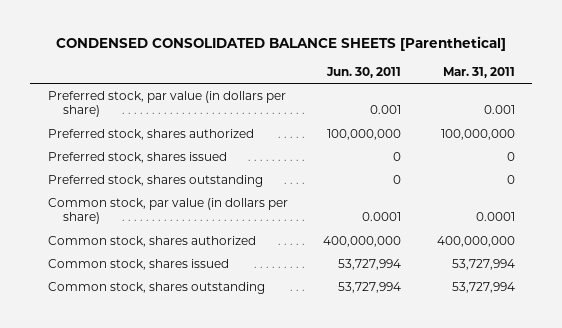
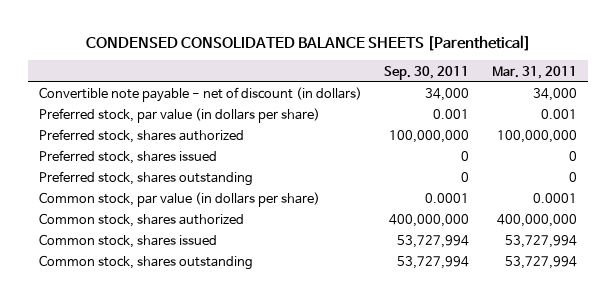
[326,66,402,78] Jun. 30, 2011 -> none
none -> [384,65,470,80] Sep. 30, 2011
none -> [38,87,362,103] Convertible note payable - net of discount (in dollars)

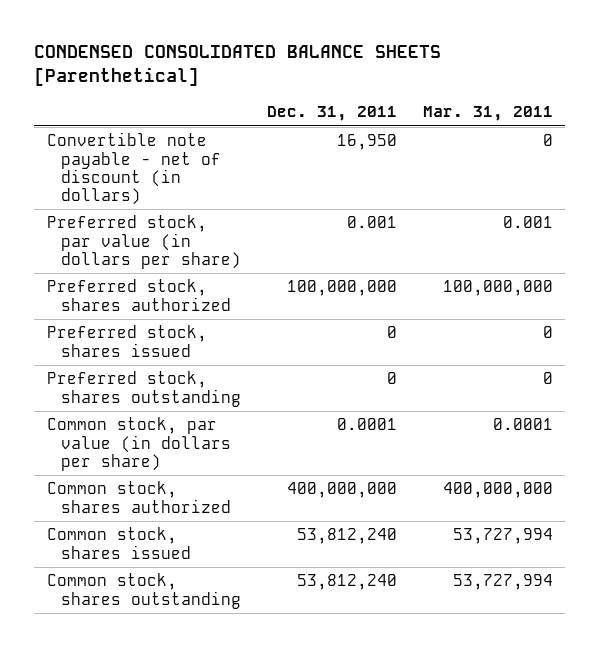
[384,65,470,80] Sep. 30, 2011 -> none
none -> [266,106,397,122] Dec. 31, 2011
[532,88,577,102] 34,000 -> [542,134,553,147] 0

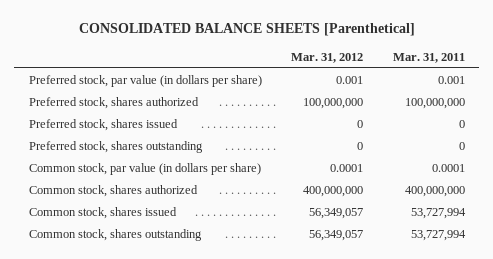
[34,45,442,87] CONDENSED CONSOLIDATED BALANCE SHEETS [Parenthetical] -> [78,23,415,37] CONSOLIDATED BALANCE SHEETS [Parenthetical]
[266,106,397,122] Dec. 31, 2011 -> none
none -> [291,52,364,63] Mar. 31, 2012
[46,132,222,206] Convertible note payable - net of discount (in dollars) -> none

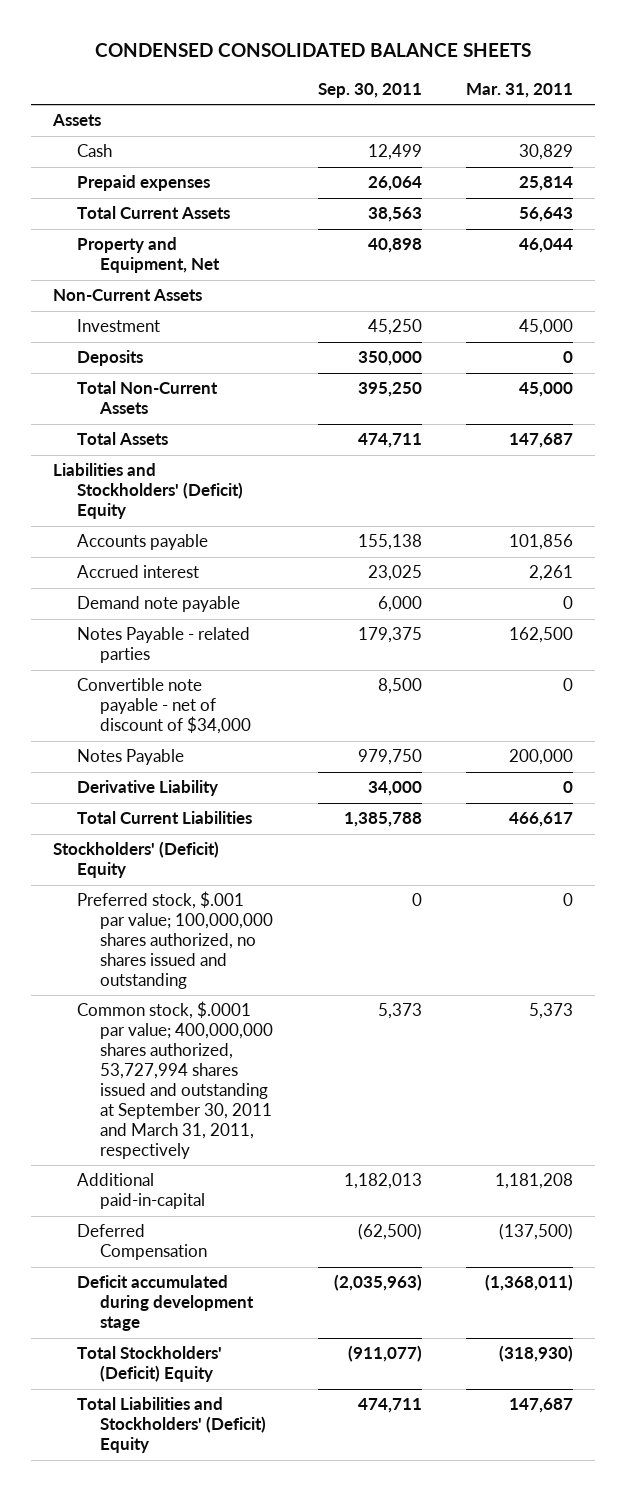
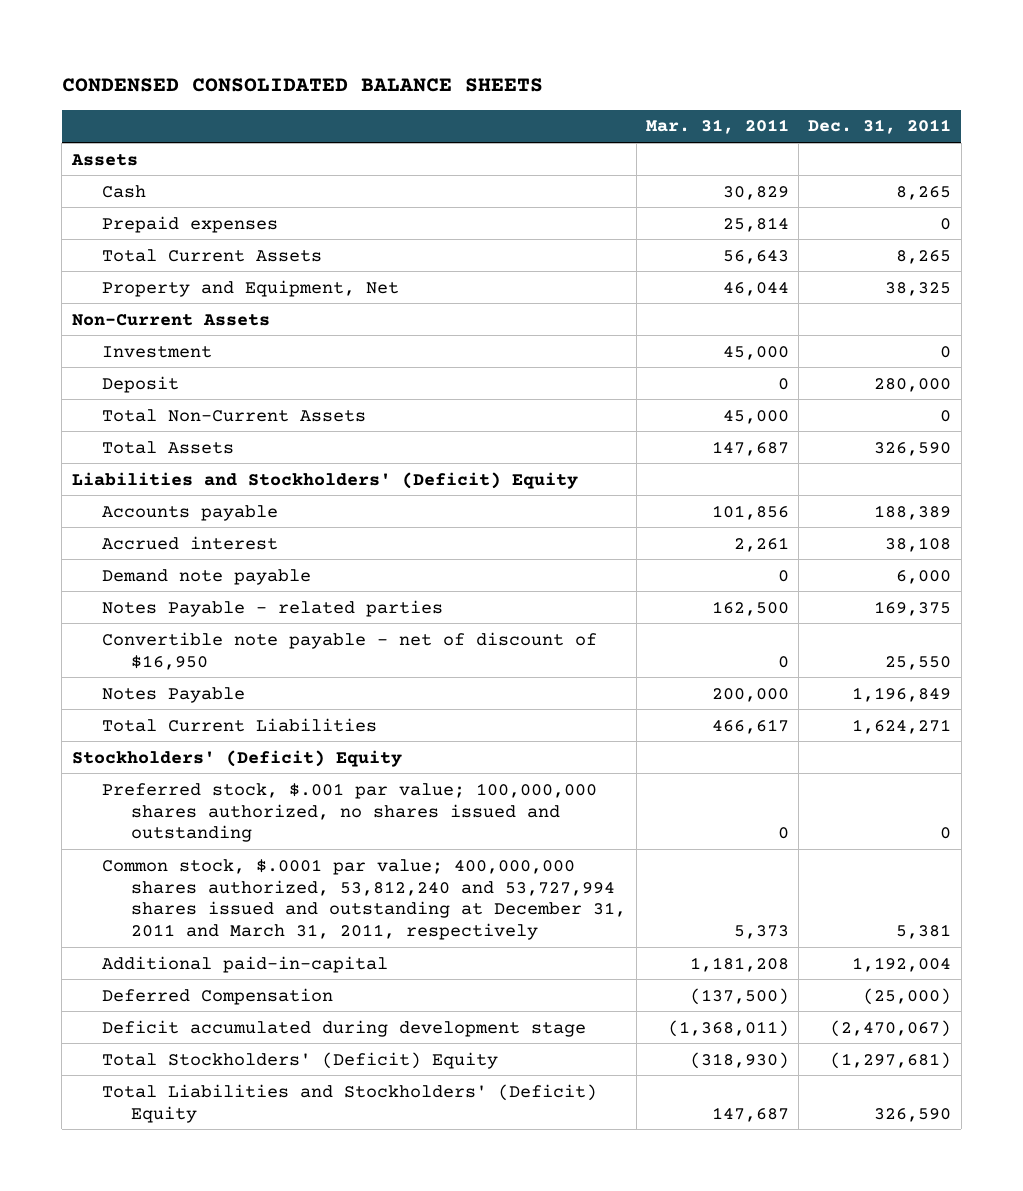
[317,82,422,98] Sep. 30, 2011 -> none
none -> [808,119,952,135] Dec. 31, 2011
[76,350,143,367] Deposits -> [101,375,179,393] Deposit
[76,678,252,735] Convertible note payable - net of discount of $34,000 -> [101,631,597,670] Convertible note payable - net of discount of $16,950
[76,780,218,797] Derivative Liability -> none
[76,1001,274,1160] Common stock, $.0001 par value; 400,000,000 shares authorized, 53,727,994 shares issued and outstanding at September 30, 2011 and March 31, 2011, respectively -> [101,858,627,941] Common stock, $.0001 par value; 400,000,000 shares authorized, 53,812,240 and 53,727,994 shares issued and outstanding at December 31, 2011 and March 31, 2011, respectively

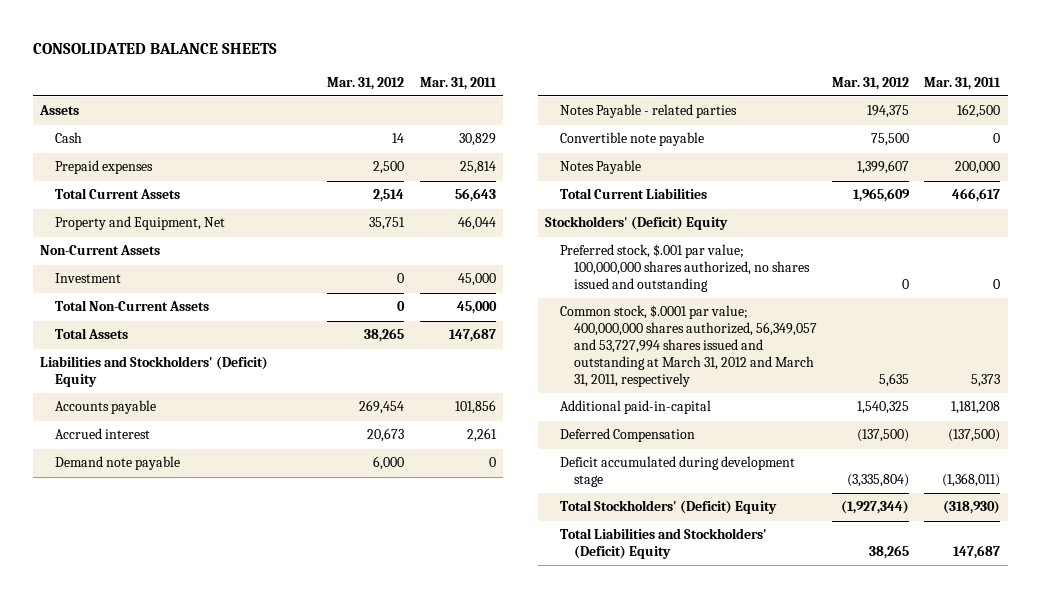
[61,77,543,92] CONDENSED CONSOLIDATED BALANCE SHEETS -> [32,43,277,55] CONSOLIDATED BALANCE SHEETS
[808,119,952,135] Dec. 31, 2011 -> none
none -> [327,76,405,90] Mar. 31, 2012
[101,375,179,393] Deposit -> none
[101,631,597,670] Convertible note payable - net of discount of $16,950 -> [559,132,704,147] Convertible note payable
[101,858,627,941] Common stock, $.0001 par value; 400,000,000 shares authorized, 53,812,240 and 53,727,994 shares issued and outstanding at December 31, 2011 and March 31, 2011, respectively -> [559,305,818,388] Common stock, $.0001 par value; 400,000,000 shares authorized, 56,349,057 and 53,727,994 shares issued and outstanding at March 31, 2012 and March 31, 2011, respectively

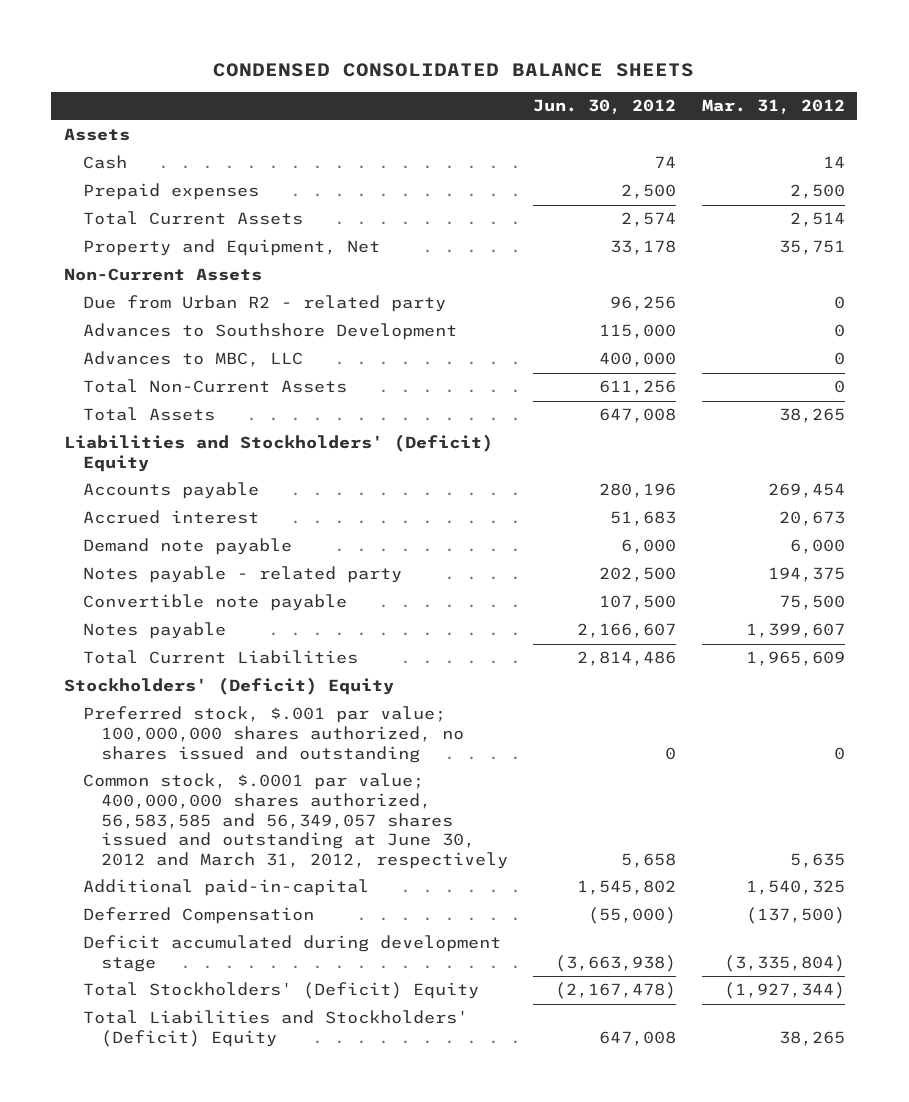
[32,43,277,55] CONSOLIDATED BALANCE SHEETS -> [213,63,695,78] CONDENSED CONSOLIDATED BALANCE SHEETS
[419,76,497,90] Mar. 31, 2011 -> none
none -> [533,99,677,115] Jun. 30, 2012
[54,273,121,284] Investment -> none
none -> [82,295,446,313] Due from Urban R2 - related party
none -> [82,323,457,341] Advances to Southshore Development
none -> [82,351,303,368] Advances to MBC, LLC
[559,104,737,119] Notes Payable - related parties -> [82,566,402,584] Notes payable - related party
[559,160,641,175] Notes Payable -> [82,622,226,640] Notes payable
[559,305,818,388] Common stock, $.0001 par value; 400,000,000 shares authorized, 56,349,057 and 53,727,994 shares issued and outstanding at March 31, 2012 and March 31, 2011, respectively -> [82,773,508,869] Common stock, $.0001 par value; 400,000,000 shares authorized, 56,583,585 and 56,349,057 shares issued and outstanding at June 30, 2012 and March 31, 2012, respectively

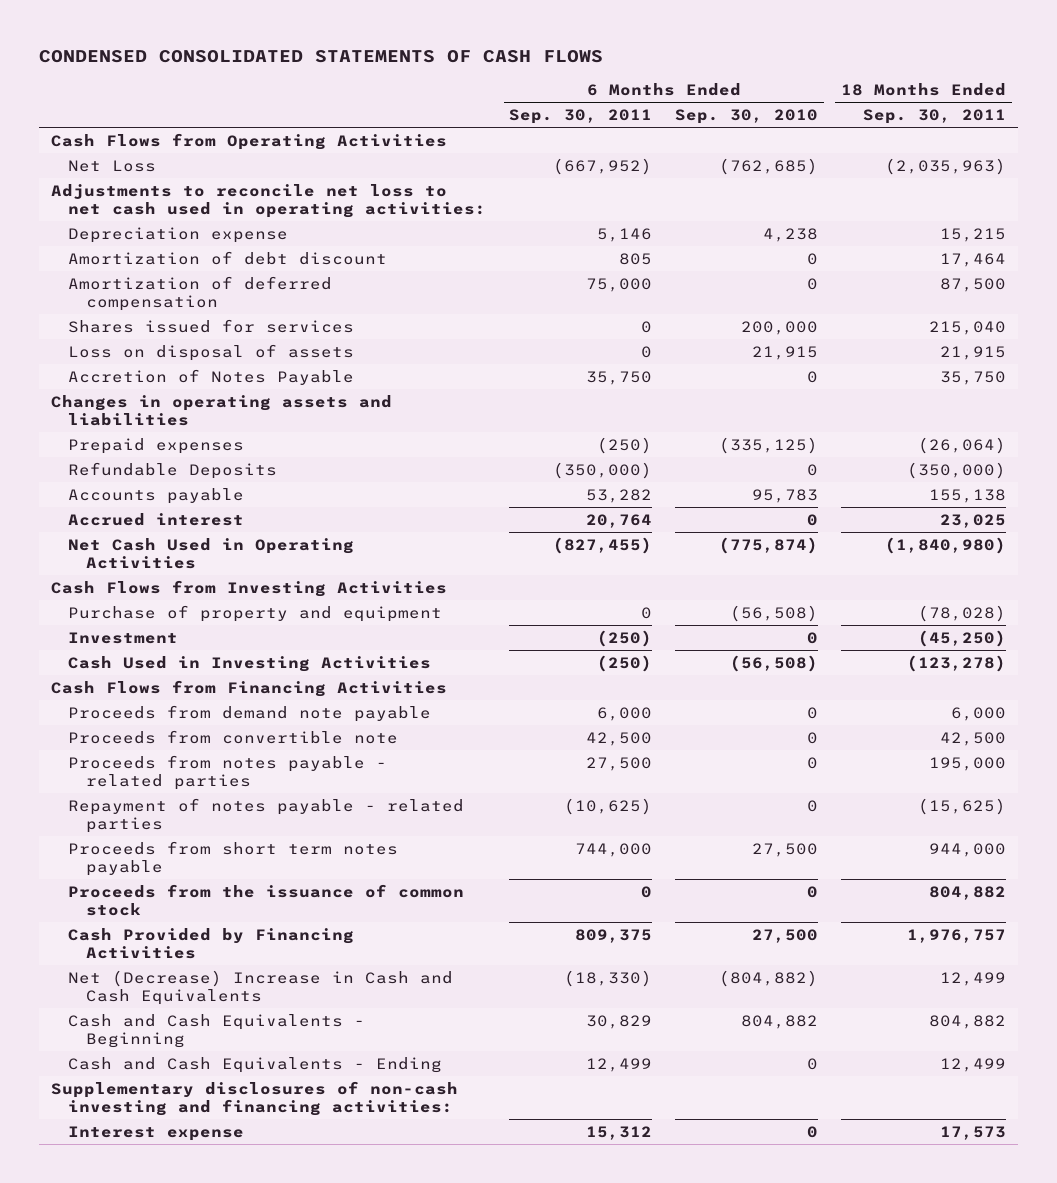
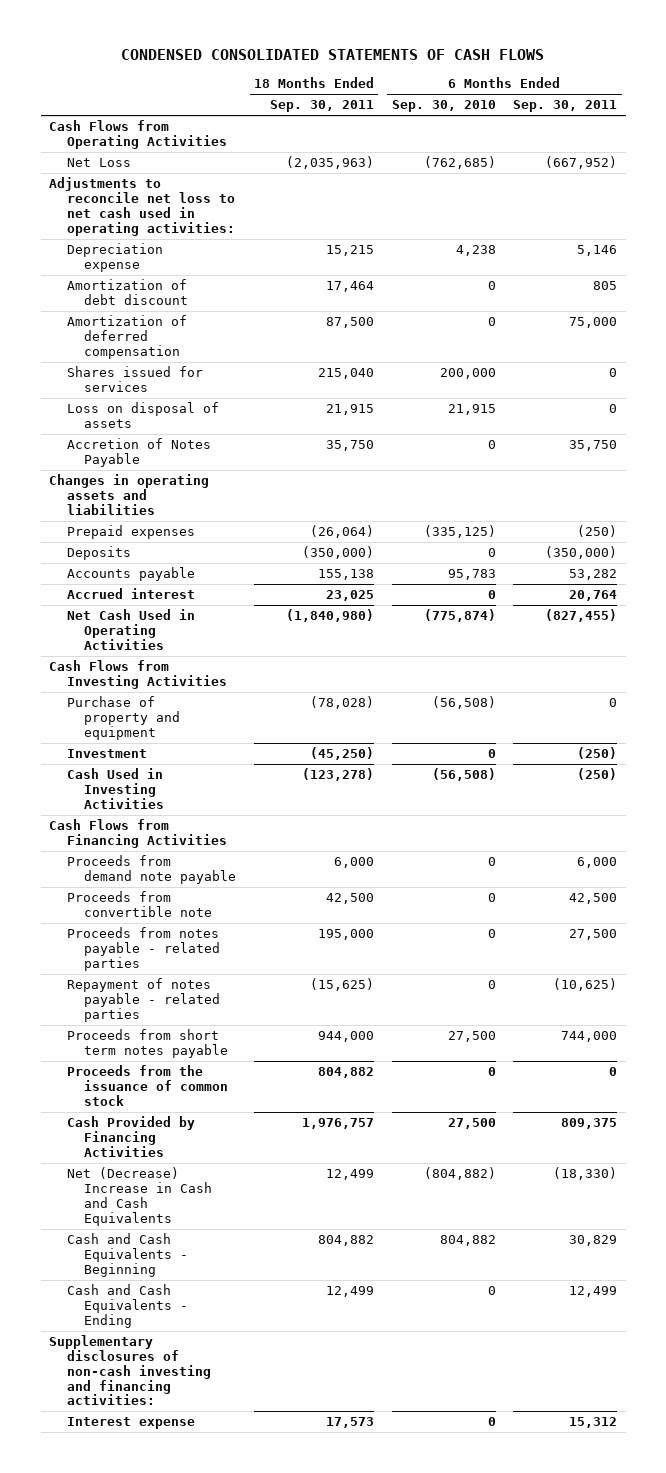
[68,461,278,479] Refundable Deposits -> [66,546,131,561] Deposits

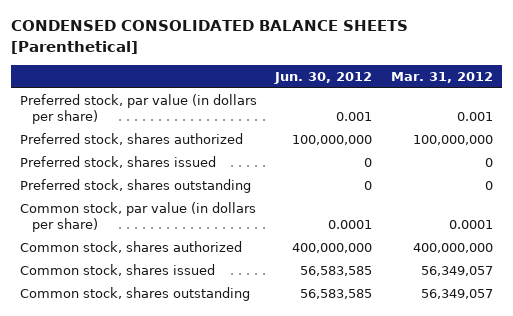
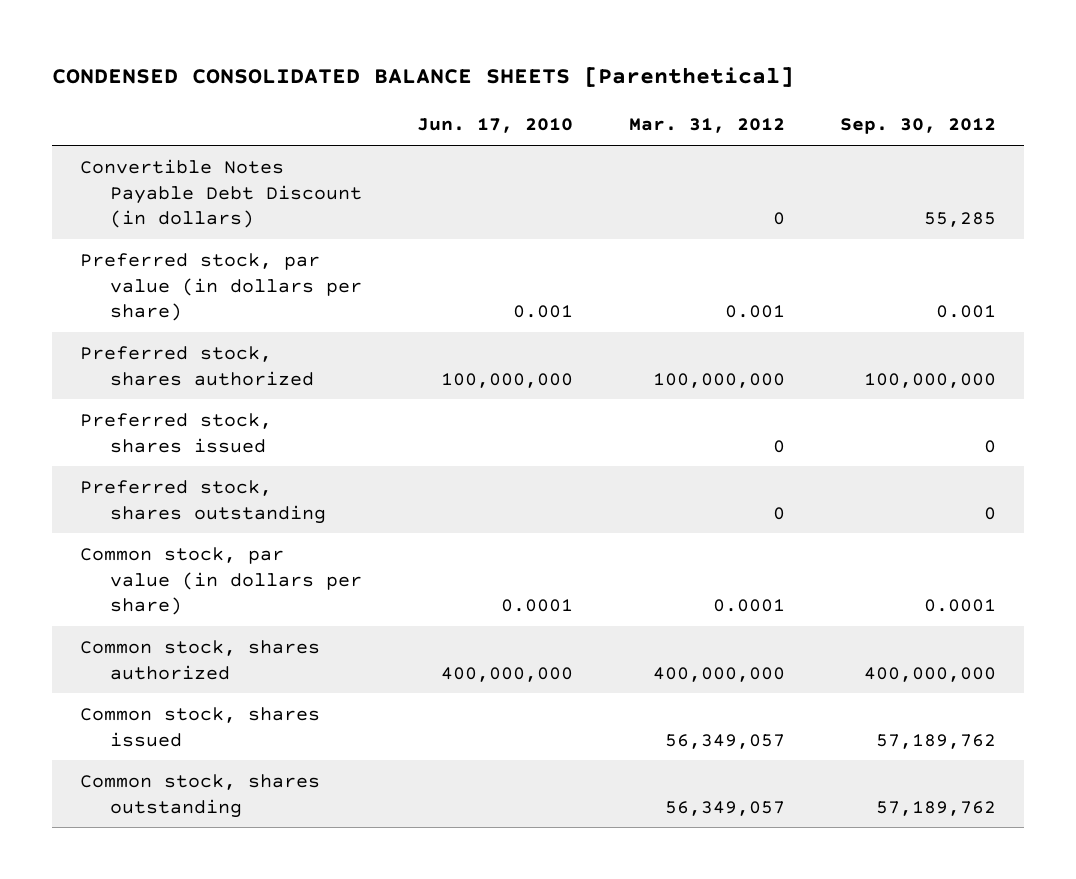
[274,72,373,85] Jun. 30, 2012 -> none
none -> [417,118,574,134] Jun. 17, 2010
none -> [839,118,996,135] Sep. 30, 2012
none -> [79,158,363,229] Convertible Notes Payable Debt Discount (in dollars)

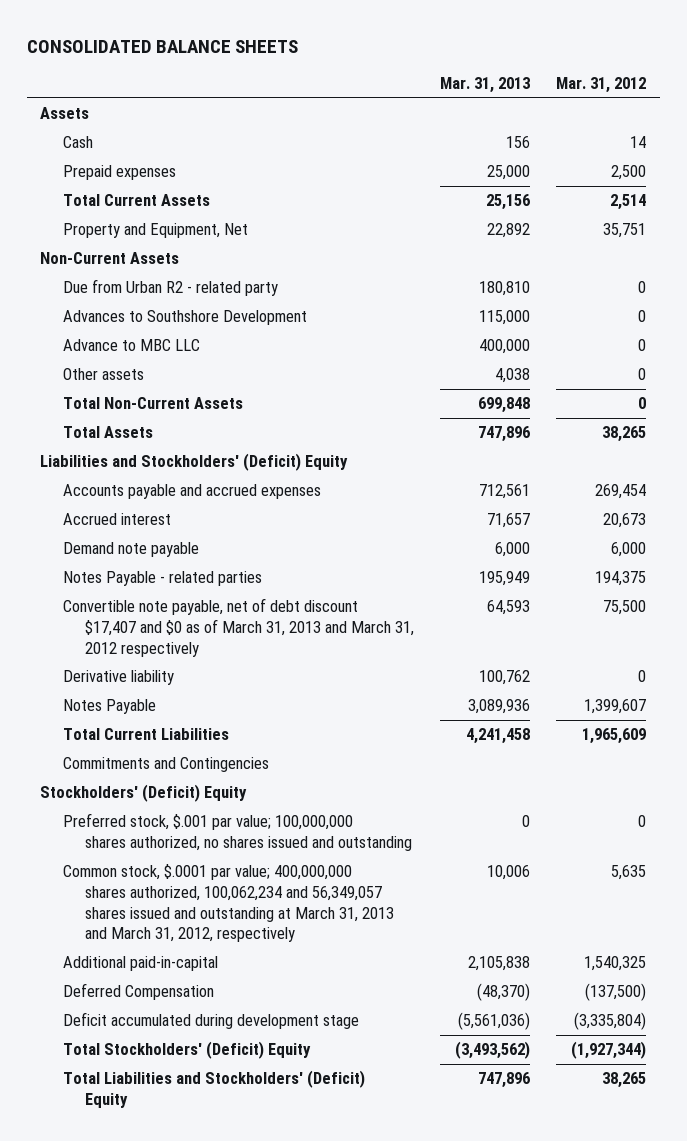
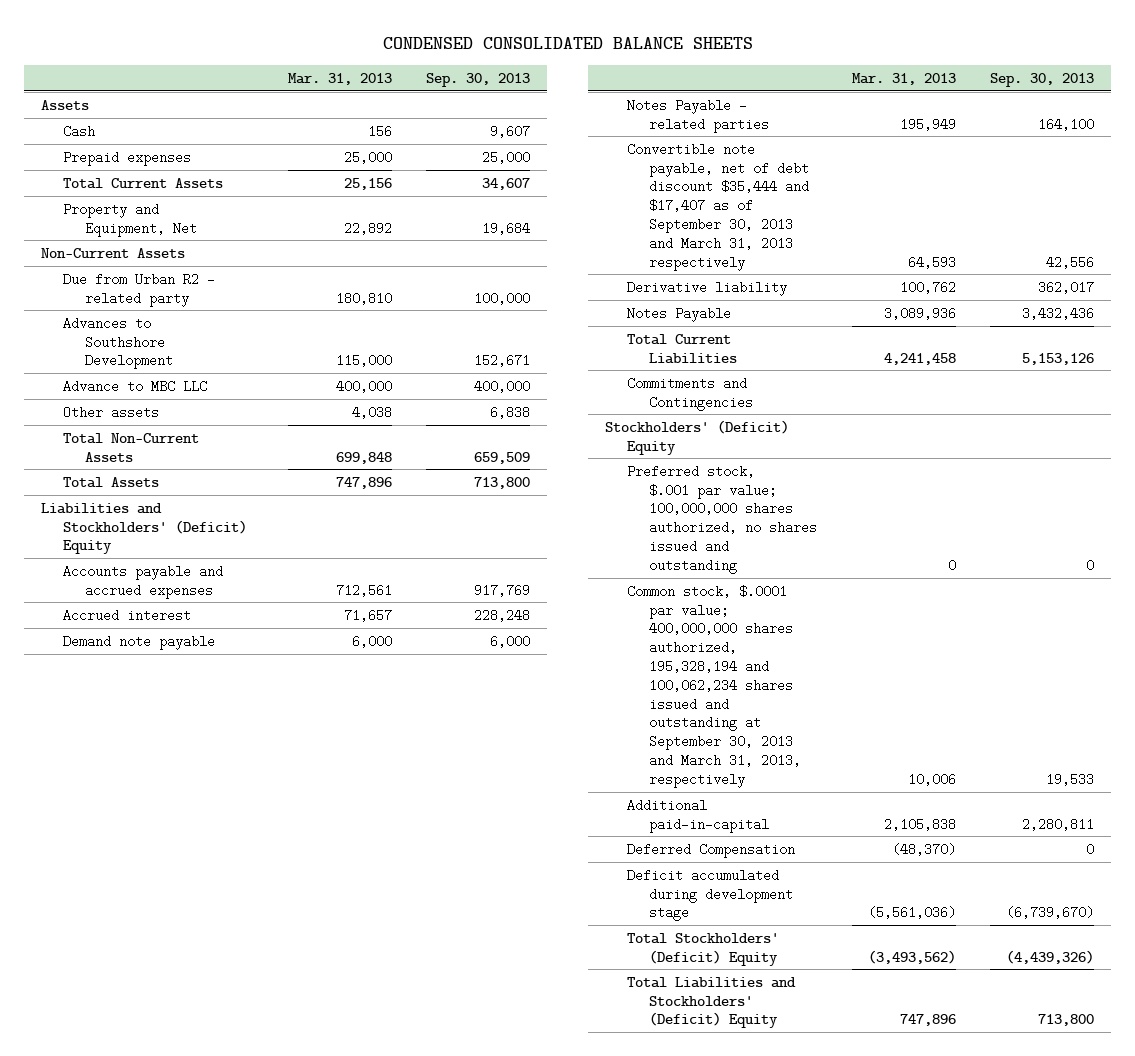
[27,39,299,53] CONSOLIDATED BALANCE SHEETS -> [382,36,753,49] CONDENSED CONSOLIDATED BALANCE SHEETS
[556,77,647,94] Mar. 31, 2012 -> none
none -> [426,72,531,87] Sep. 30, 2013
[62,598,415,657] Convertible note payable, net of debt discount $17,407 and $0 as of March 31, 2013 and March 31, 2012 respectively -> [627,142,810,271] Convertible note payable, net of debt discount $35,444 and $17,407 as of September 30, 2013 and March 31, 2013 respectively
[62,864,395,943] Common stock, $.0001 par value; 400,000,000 shares authorized, 100,062,234 and 56,349,057 shares issued and outstanding at March 31, 2013 and March 31, 2012, respectively -> [627,584,802,788] Common stock, $.0001 par value; 400,000,000 shares authorized, 195,328,194 and 100,062,234 shares issued and outstanding at September 30, 2013 and March 31, 2013, respectively

